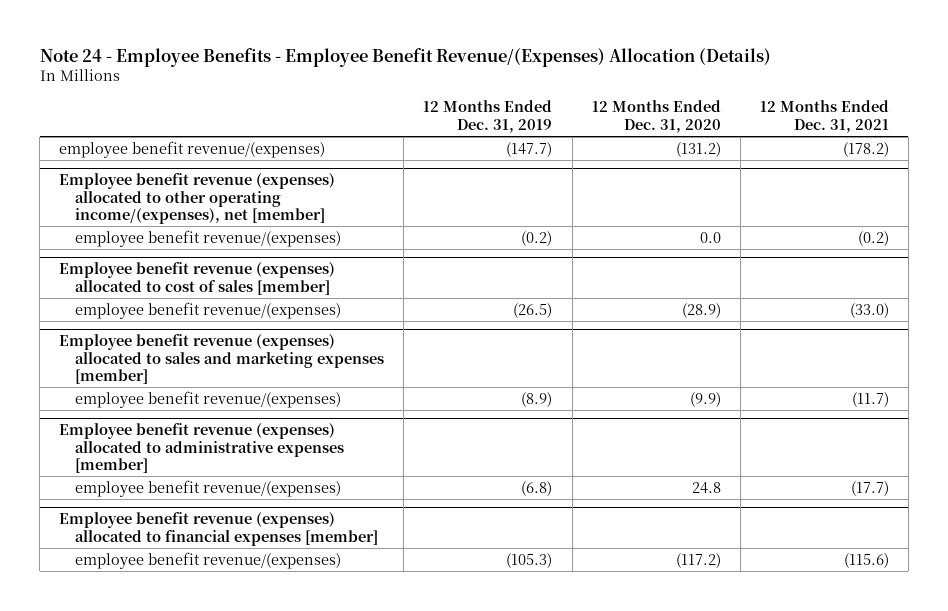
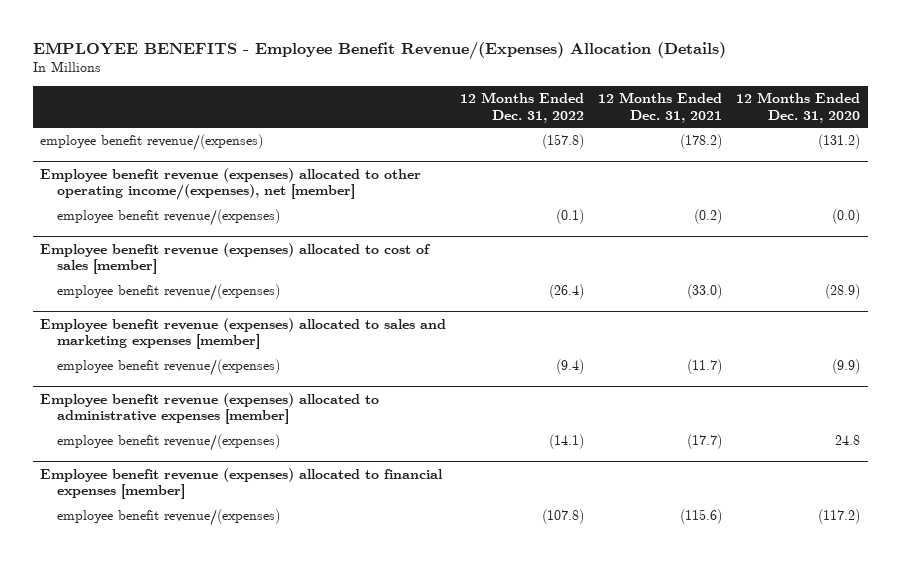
[39,48,771,68] Note 24 - Employee Benefits - Employee Benefit Revenue/(Expenses) Allocation (Details) -> [32,41,726,60] EMPLOYEE BENEFITS - Employee Benefit Revenue/(Expenses) Allocation (Details)
[423,100,553,133] 12 Months Ended Dec. 31, 2019 -> none
none -> [460,91,585,123] 12 Months Ended Dec. 31, 2022
[699,231,721,243] 0.0 -> [832,209,861,225] (0.0)

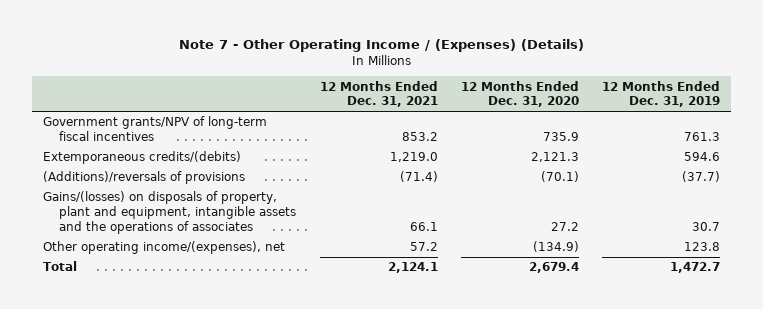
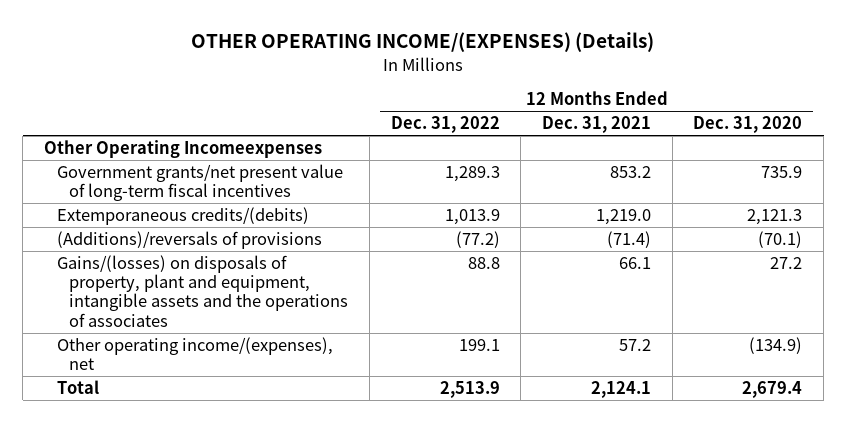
[178,39,584,53] Note 7 - Other Operating Income / (Expenses) (Details) -> [191,32,655,53] OTHER OPERATING INCOME/(EXPENSES) (Details)
[601,80,720,108] 12 Months Ended Dec. 31, 2019 -> none
none -> [390,116,500,134] Dec. 31, 2022
none -> [44,140,323,159] Other Operating Incomeexpenses
[43,116,268,142] Government grants/NPV of long-term fiscal incentives -> [56,164,343,202] Government grants/net present value of long-term fiscal incentives

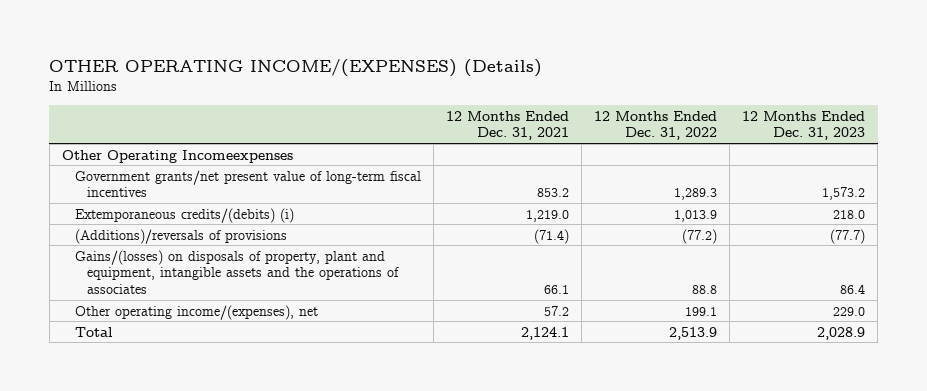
[693,116,803,134] Dec. 31, 2020 -> none
none -> [742,110,866,141] 12 Months Ended Dec. 31, 2023
[56,207,309,226] Extemporaneous credits/(debits) -> [74,207,294,223] Extemporaneous credits/(debits) (i)

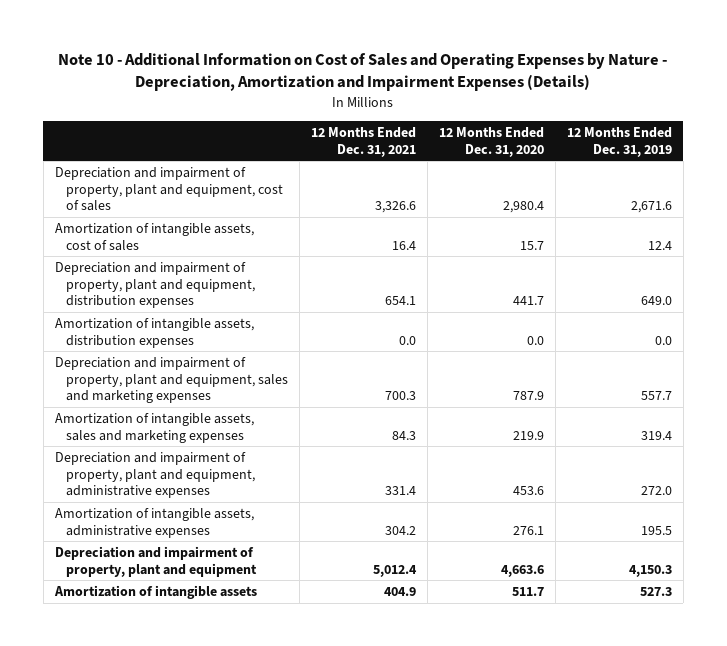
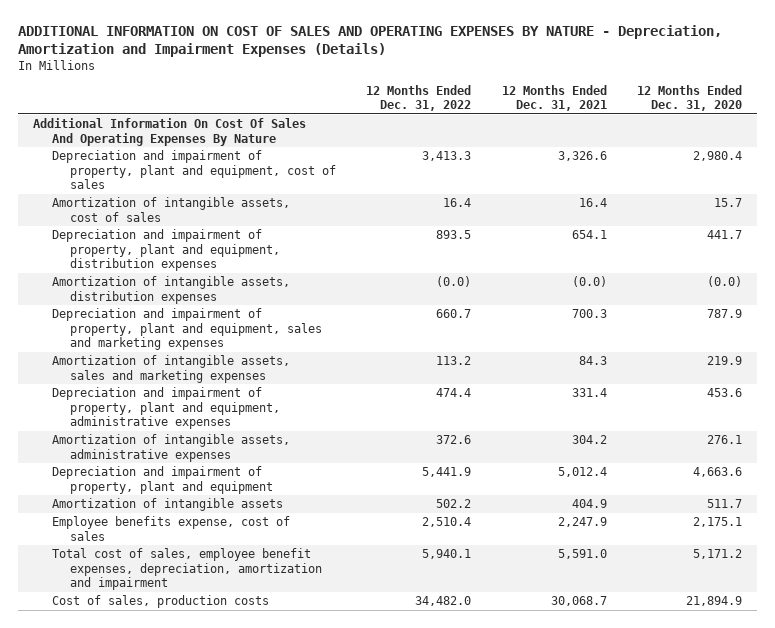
[58,53,668,92] Note 10 - Additional Information on Cost of Sales and Operating Expenses by Nature - Depreciation, Amortization and Impairment Expenses (Details) -> [18,25,723,58] ADDITIONAL INFORMATION ON COST OF SALES AND OPERATING EXPENSES BY NATURE - Depreciation, Amortization and Impairment Expenses (Details)
[566,126,672,157] 12 Months Ended Dec. 31, 2019 -> none
none -> [366,84,472,112] 12 Months Ended Dec. 31, 2022
none -> [33,118,307,146] Additional Information On Cost Of Sales And Operating Expenses By Nature
[398,335,416,345] 0.0 -> [571,276,607,288] (0.0)
[526,335,544,345] 0.0 -> [707,276,743,288] (0.0)
none -> [51,516,290,541] Employee benefits expense, cost of sales
none -> [51,548,323,591] Total cost of sales, employee benefit expenses, depreciation, amortization and impairment
none -> [51,595,269,609] Cost of sales, production costs

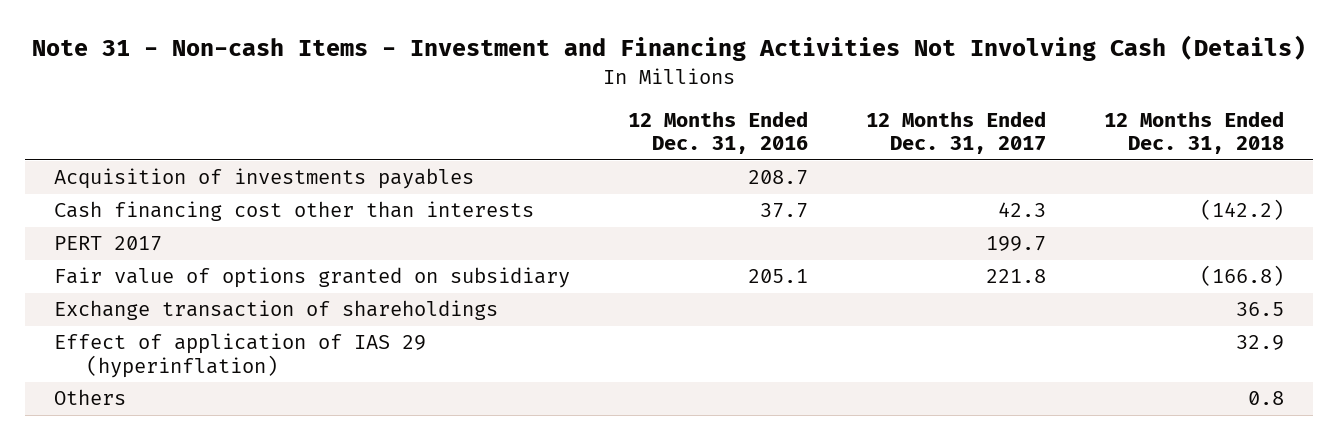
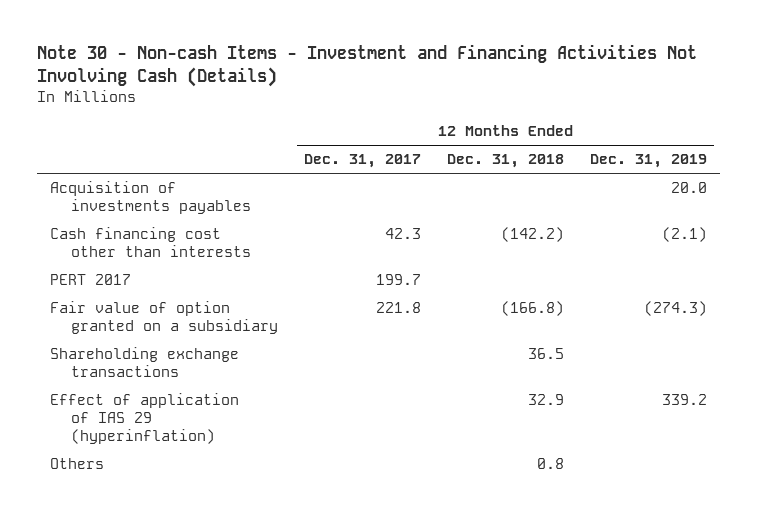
[32,35,1307,62] Note 31 - Non-cash Items - Investment and Financing Activities Not Involving Cash (Details) -> [36,44,697,88] Note 30 - Non-cash Items - Investment and Financing Activities Not Involving Cash (Details)
[628,111,809,155] 12 Months Ended Dec. 31, 2016 -> none
none -> [590,154,708,169] Dec. 31, 2019
[54,267,571,289] Fair value of options granted on subsidiary -> [49,301,278,335] Fair value of option granted on a subsidiary
[54,300,499,321] Exchange transaction of shareholdings -> [49,347,239,378] Shareholding exchange transactions

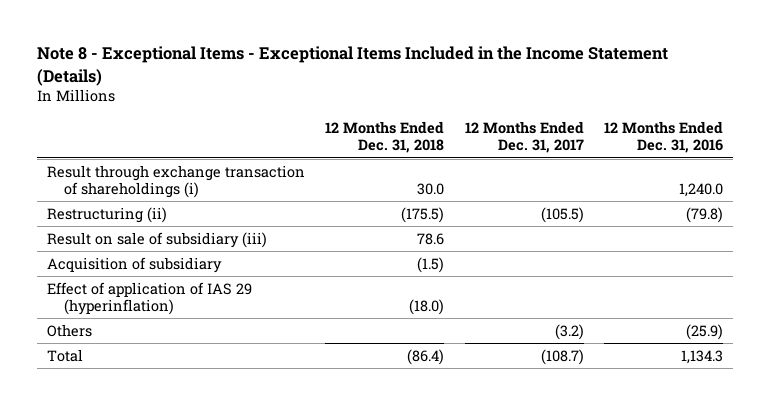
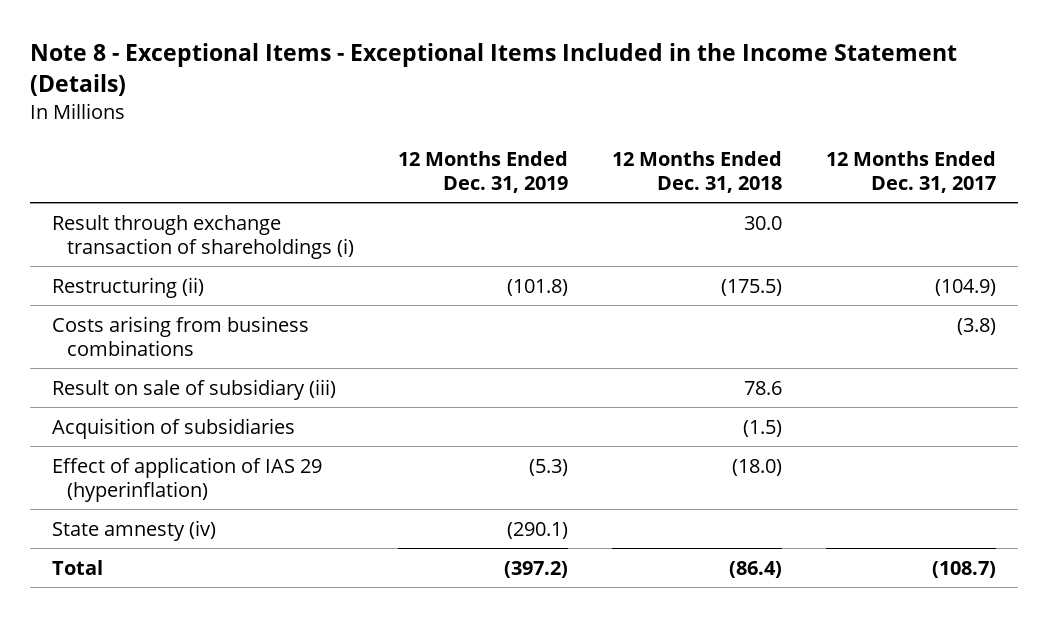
[604,121,724,154] 12 Months Ended Dec. 31, 2016 -> none
none -> [398,151,569,193] 12 Months Ended Dec. 31, 2019
[540,206,584,223] (105.5) -> [935,278,997,296] (104.9)
none -> [51,315,309,356] Costs arising from business combinations
[46,256,222,273] Acquisition of subsidiary -> [51,417,295,439] Acquisition of subsidiaries
[46,323,92,337] Others -> none
none -> [51,519,216,541] State amnesty (iv)

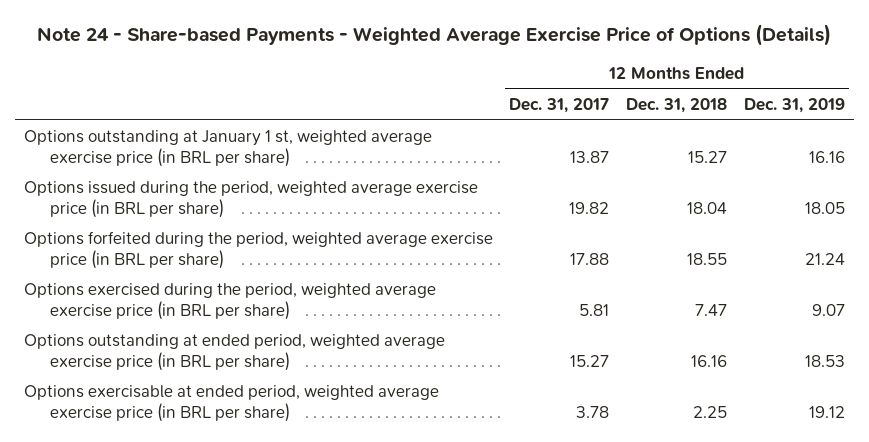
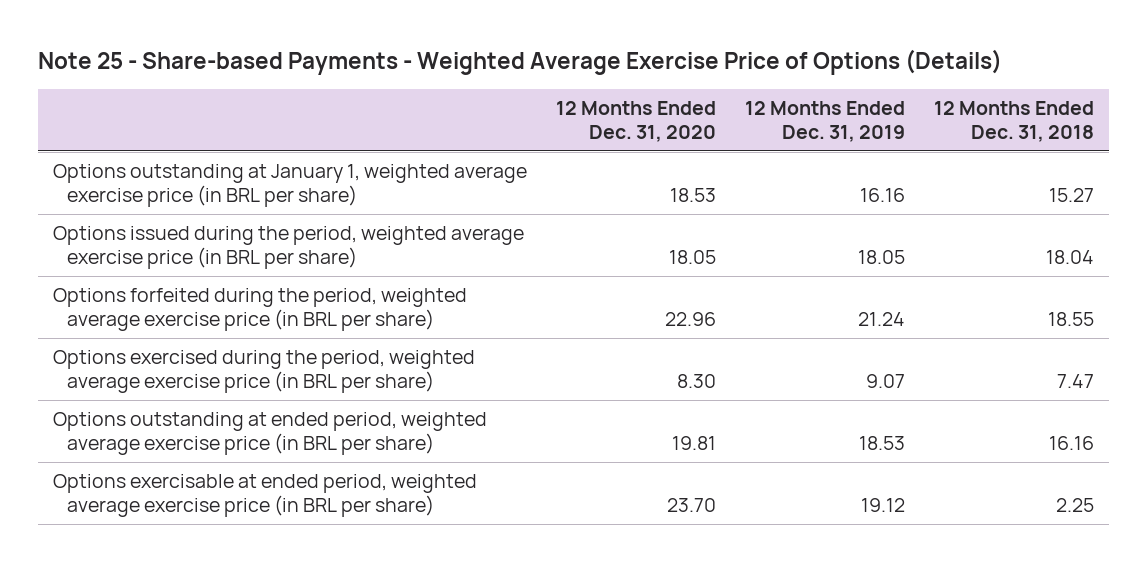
[37,24,832,47] Note 24 - Share-based Payments - Weighted Average Exercise Price of Options (Details) -> [38,49,1003,76] Note 25 - Share-based Payments - Weighted Average Exercise Price of Options (Details)
[509,97,610,113] Dec. 31, 2017 -> none
none -> [556,100,717,143] 12 Months Ended Dec. 31, 2020
[23,130,432,167] Options outstanding at January 1 st, weighted average exercise price (in BRL per share) -> [52,163,527,208] Options outstanding at January 1, weighted average exercise price (in BRL per share)

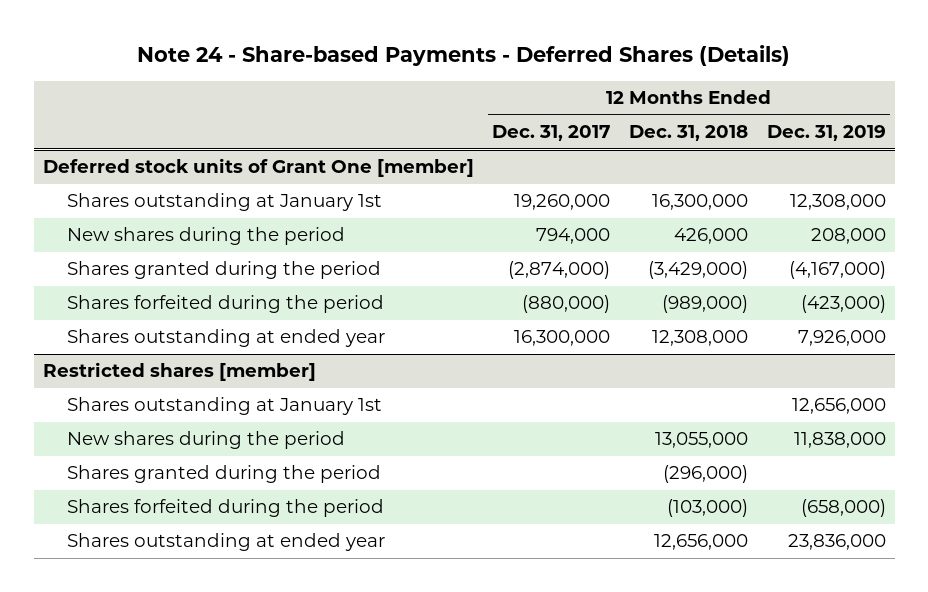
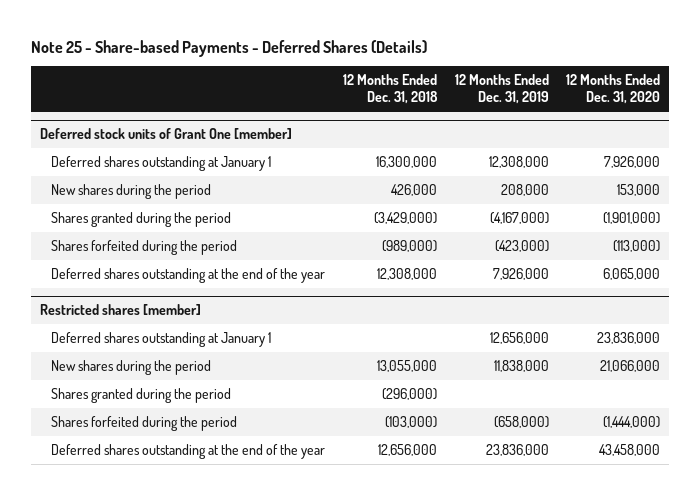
[137,45,791,67] Note 24 - Share-based Payments - Deferred Shares (Details) -> [31,39,428,57] Note 25 - Share-based Payments - Deferred Shares (Details)
[492,125,611,142] Dec. 31, 2017 -> none
none -> [566,74,661,105] 12 Months Ended Dec. 31, 2020
[66,193,382,212] Shares outstanding at January 1st -> [50,155,271,171] Deferred shares outstanding at January 1
[66,329,385,348] Shares outstanding at ended year -> [50,267,325,283] Deferred shares outstanding at the end of the year
[66,397,382,416] Shares outstanding at January 1st -> [50,331,271,347] Deferred shares outstanding at January 1
[66,533,385,552] Shares outstanding at ended year -> [50,443,325,459] Deferred shares outstanding at the end of the year

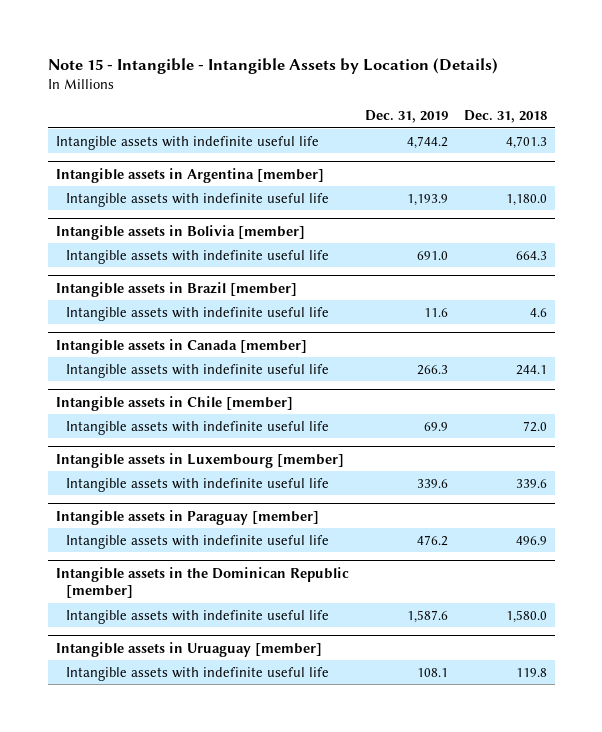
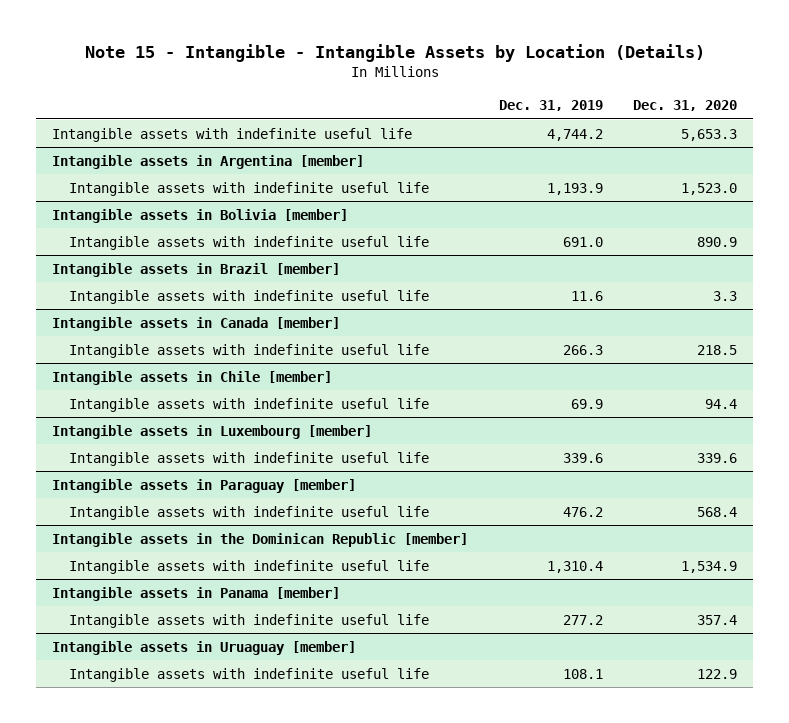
[463,110,547,124] Dec. 31, 2018 -> none
none -> [633,100,738,112] Dec. 31, 2020
[406,609,448,623] 1,587.6 -> [546,560,603,573] 1,310.4
none -> [51,586,340,601] Intangible assets in Panama [member]
none -> [69,613,430,628] Intangible assets with indefinite useful life

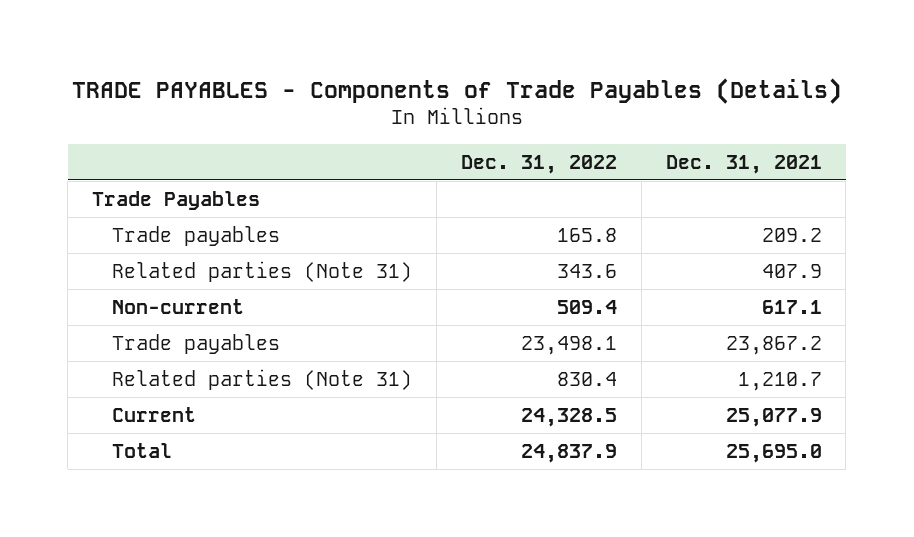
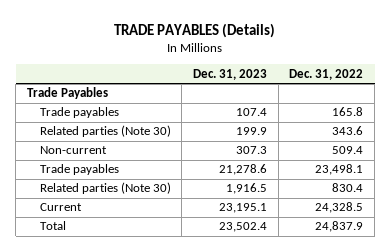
[71,77,842,104] TRADE PAYABLES - Components of Trade Payables (Details) -> [114,23,276,39] TRADE PAYABLES (Details)
[665,154,822,174] Dec. 31, 2021 -> none
none -> [193,68,268,80] Dec. 31, 2023
[112,260,413,282] Related parties (Note 31) -> [39,125,171,138] Related parties (Note 30)
[112,368,413,390] Related parties (Note 31) -> [39,182,171,195] Related parties (Note 30)

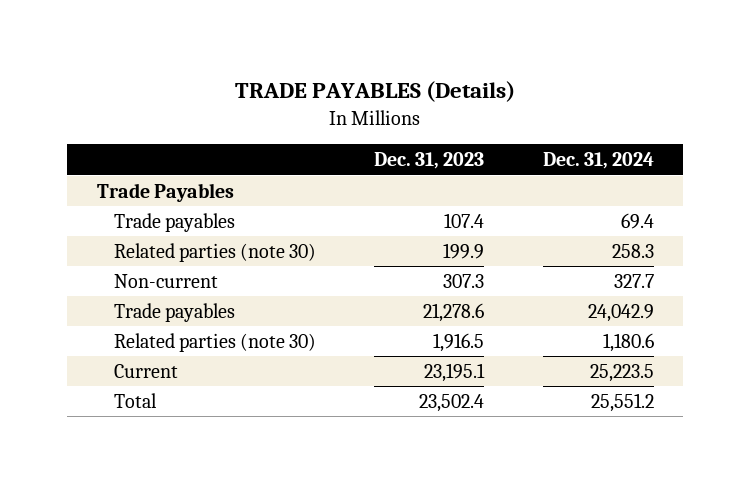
[289,68,364,80] Dec. 31, 2022 -> none
none -> [542,152,654,170] Dec. 31, 2024
[39,125,171,138] Related parties (Note 30) -> [113,242,316,262] Related parties (note 30)
[39,182,171,195] Related parties (Note 30) -> [113,332,316,352] Related parties (note 30)

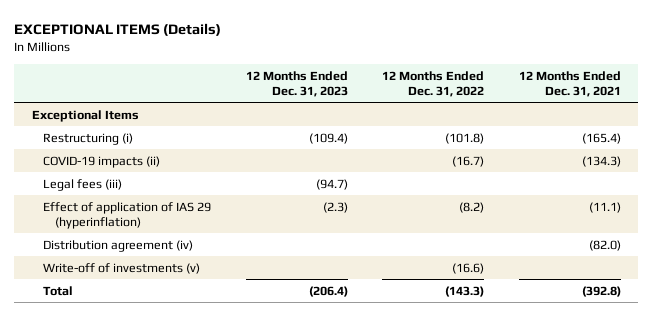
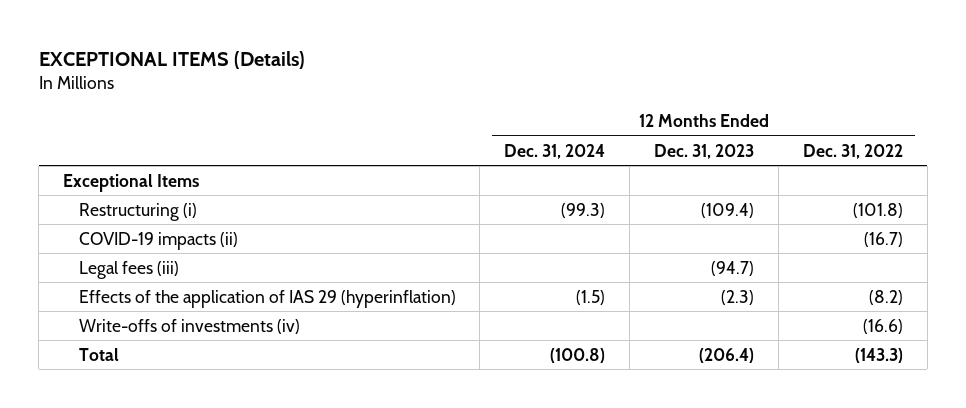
[518,70,621,97] 12 Months Ended Dec. 31, 2021 -> none
none -> [504,143,606,159] Dec. 31, 2024
[43,239,194,252] Distribution agreement (iv) -> none
[43,201,212,229] Effect of application of IAS 29 (hyperinflation) -> [78,289,456,308] Effects of the application of IAS 29 (hyperinflation)
[43,262,201,274] Write-off of investments (v) -> [78,318,300,334] Write-offs of investments (iv)

